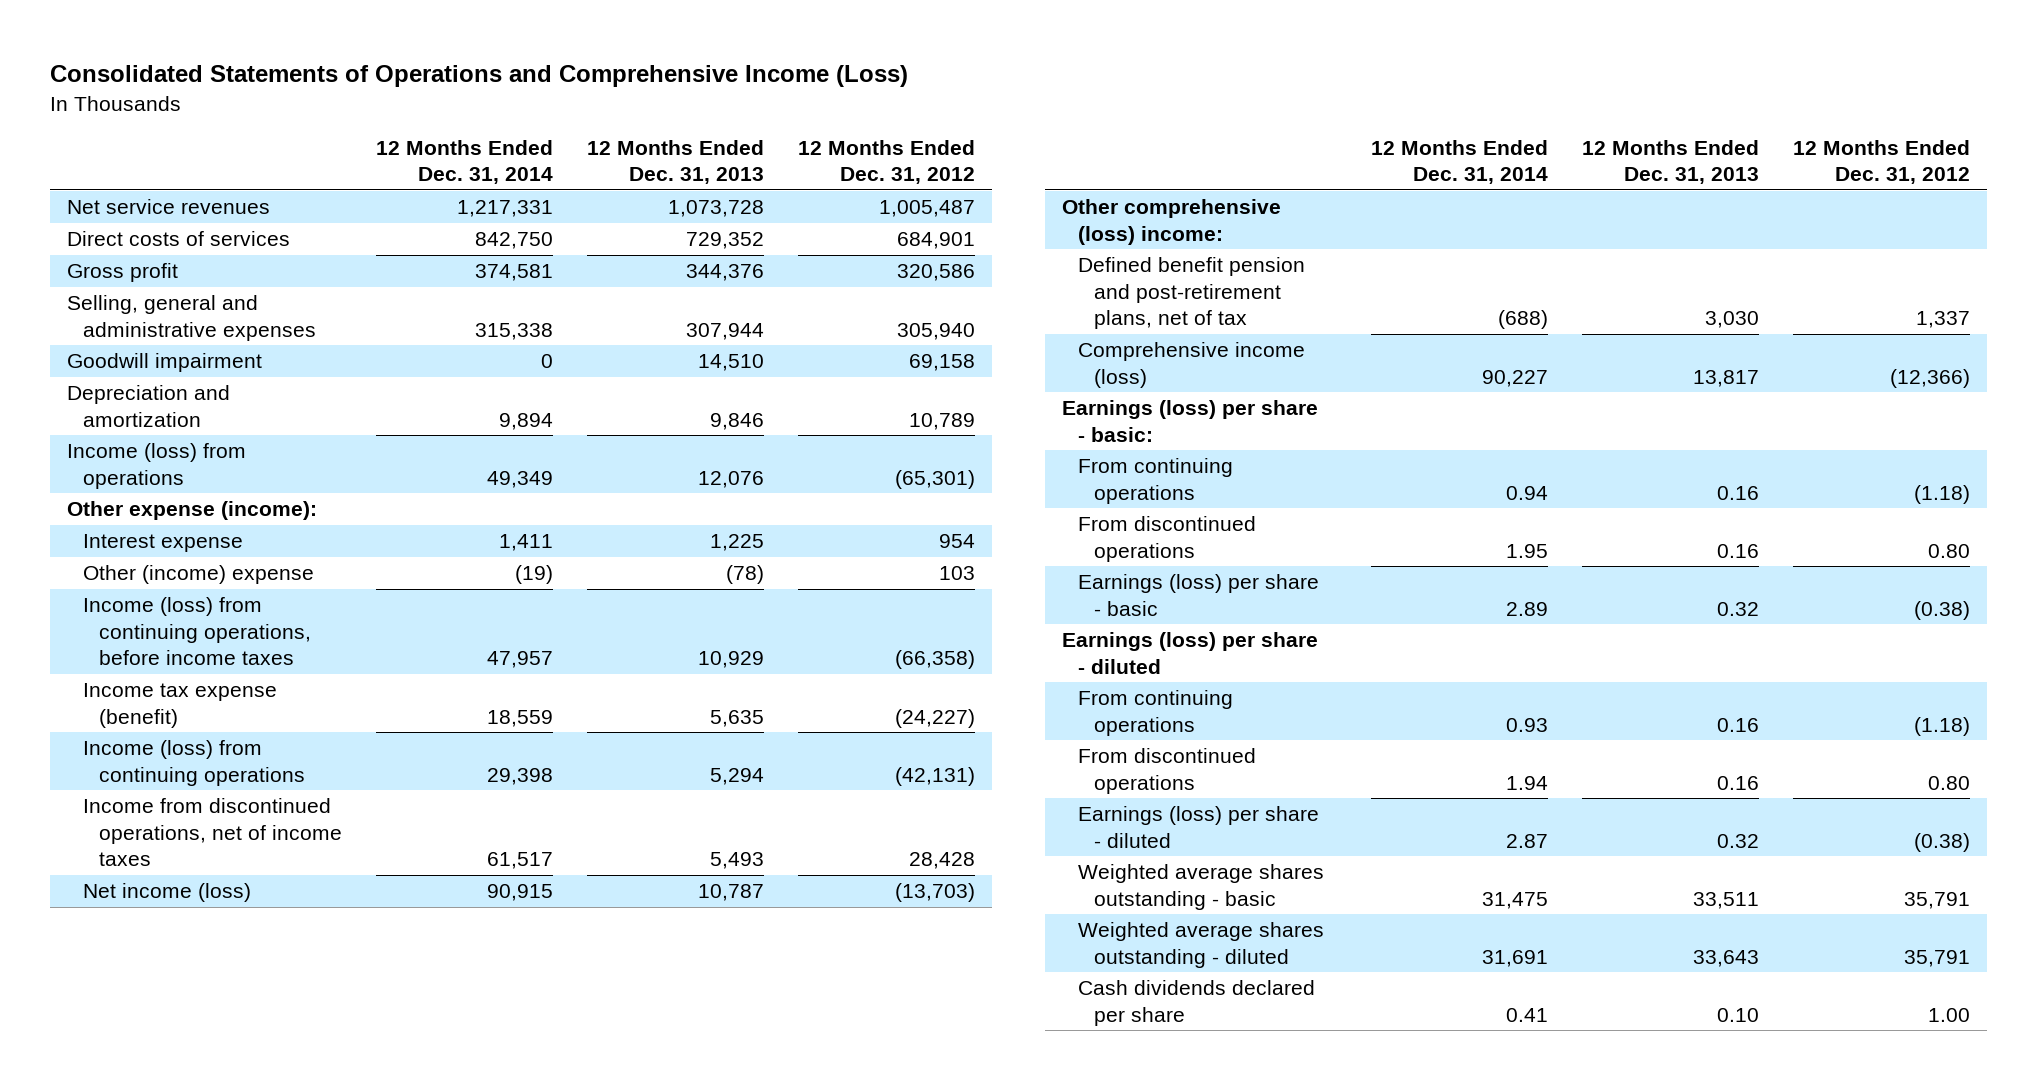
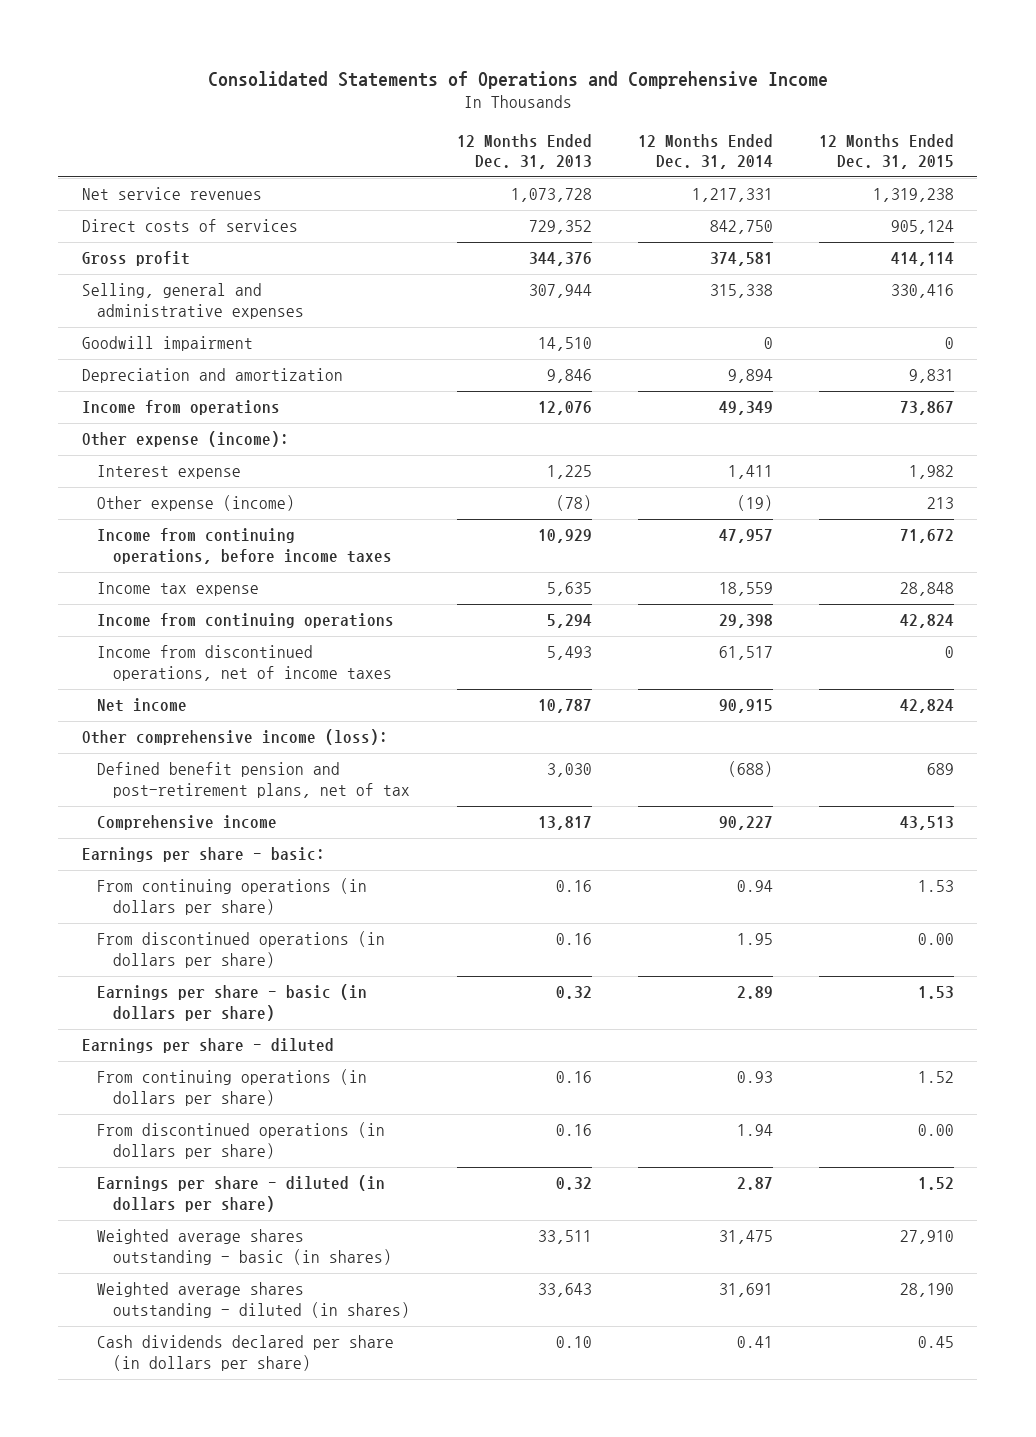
[49,65,908,88] Consolidated Statements of Operations and Comprehensive Income (Loss) -> [207,70,828,89] Consolidated Statements of Operations and Comprehensive Income
[798,139,976,184] 12 Months Ended Dec. 31, 2012 -> none
none -> [819,133,955,170] 12 Months Ended Dec. 31, 2015
[66,443,246,489] Income (loss) from operations -> [81,400,280,416] Income from operations
[82,565,314,585] Other (income) expense -> [97,495,296,512] Other expense (income)
[82,597,312,665] Income (loss) from continuing operations, before income taxes -> [97,528,393,564] Income from continuing operations, before income taxes
[82,683,277,728] Income tax expense (benefit) -> [97,582,260,597] Income tax expense
[82,740,306,786] Income (loss) from continuing operations -> [97,613,395,629] Income from continuing operations
[82,883,251,903] Net income (loss) -> [97,698,188,713] Net income
[1061,199,1281,245] Other comprehensive (loss) income: -> [81,729,388,746] Other comprehensive income (loss):
[1077,342,1305,388] Comprehensive income (loss) -> [97,815,278,831] Comprehensive income
[1061,400,1318,442] Earnings (loss) per share - basic: -> [81,847,325,863] Earnings per share - basic:
[1077,458,1233,504] From continuing operations -> [97,878,368,915] From continuing operations (in dollars per share)
[1077,516,1256,562] From discontinued operations -> [97,931,386,968] From discontinued operations (in dollars per share)
[1077,574,1319,616] Earnings (loss) per share - basic -> [97,984,368,1021] Earnings per share - basic (in dollars per share)
[1061,632,1318,674] Earnings (loss) per share - diluted -> [81,1038,334,1054] Earnings per share - diluted
[1077,690,1233,736] From continuing operations -> [97,1069,368,1106] From continuing operations (in dollars per share)
[1077,748,1256,794] From discontinued operations -> [97,1122,386,1159] From discontinued operations (in dollars per share)
[1077,806,1319,848] Earnings (loss) per share - diluted -> [97,1175,386,1212] Earnings per share - diluted (in dollars per share)
[1077,864,1324,910] Weighted average shares outstanding - basic -> [97,1229,393,1265] Weighted average shares outstanding - basic (in shares)
[1077,922,1324,968] Weighted average shares outstanding - diluted -> [97,1282,411,1318] Weighted average shares outstanding - diluted (in shares)
[1077,980,1315,1026] Cash dividends declared per share -> [97,1335,395,1371] Cash dividends declared per share (in dollars per share)

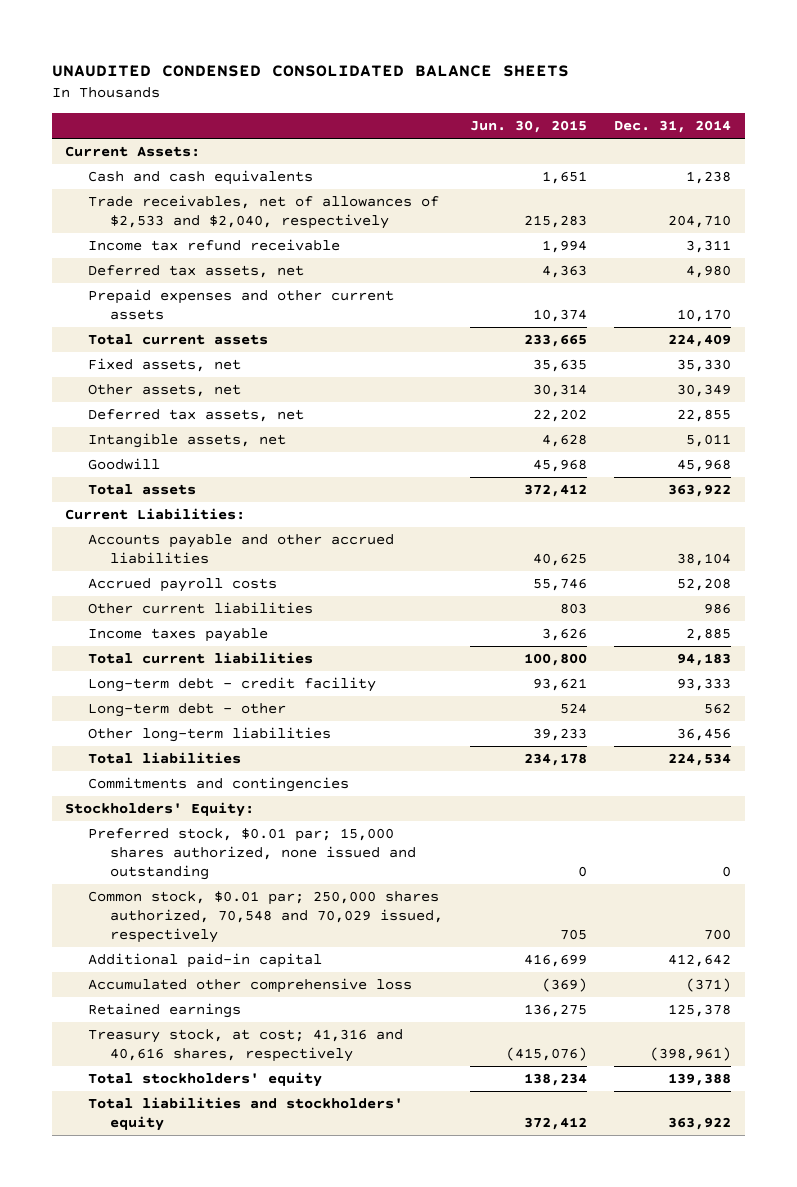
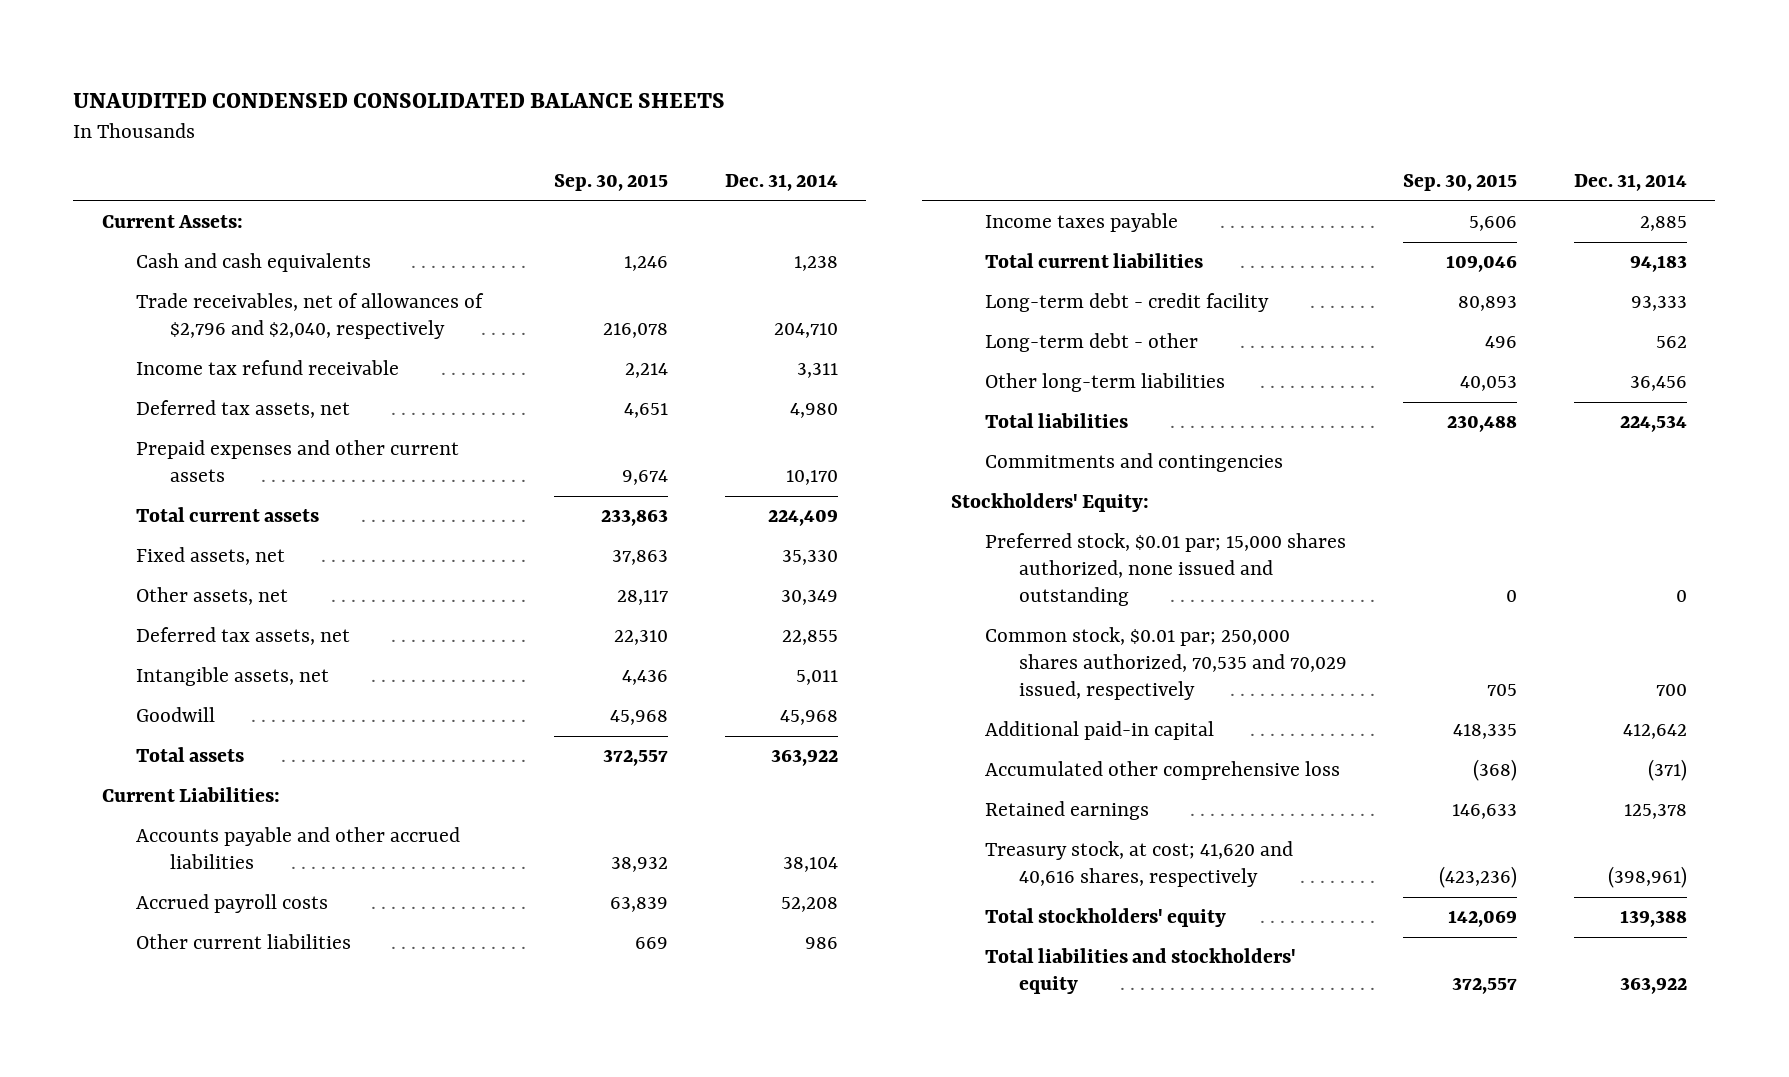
[470,120,588,134] Jun. 30, 2015 -> none
none -> [554,174,669,192] Sep. 30, 2015
[87,195,439,230] Trade receivables, net of allowances of $2,533 and $2,040, respectively -> [135,293,484,340] Trade receivables, net of allowances of $2,796 and $2,040, respectively
[87,891,444,943] Common stock, $0.01 par; 250,000 shares authorized, 70,548 and 70,029 issued, respectively -> [984,627,1347,700] Common stock, $0.01 par; 250,000 shares authorized, 70,535 and 70,029 issued, respectively
[87,1029,403,1063] Treasury stock, at cost; 41,316 and 40,616 shares, respectively -> [984,841,1293,888] Treasury stock, at cost; 41,620 and 40,616 shares, respectively

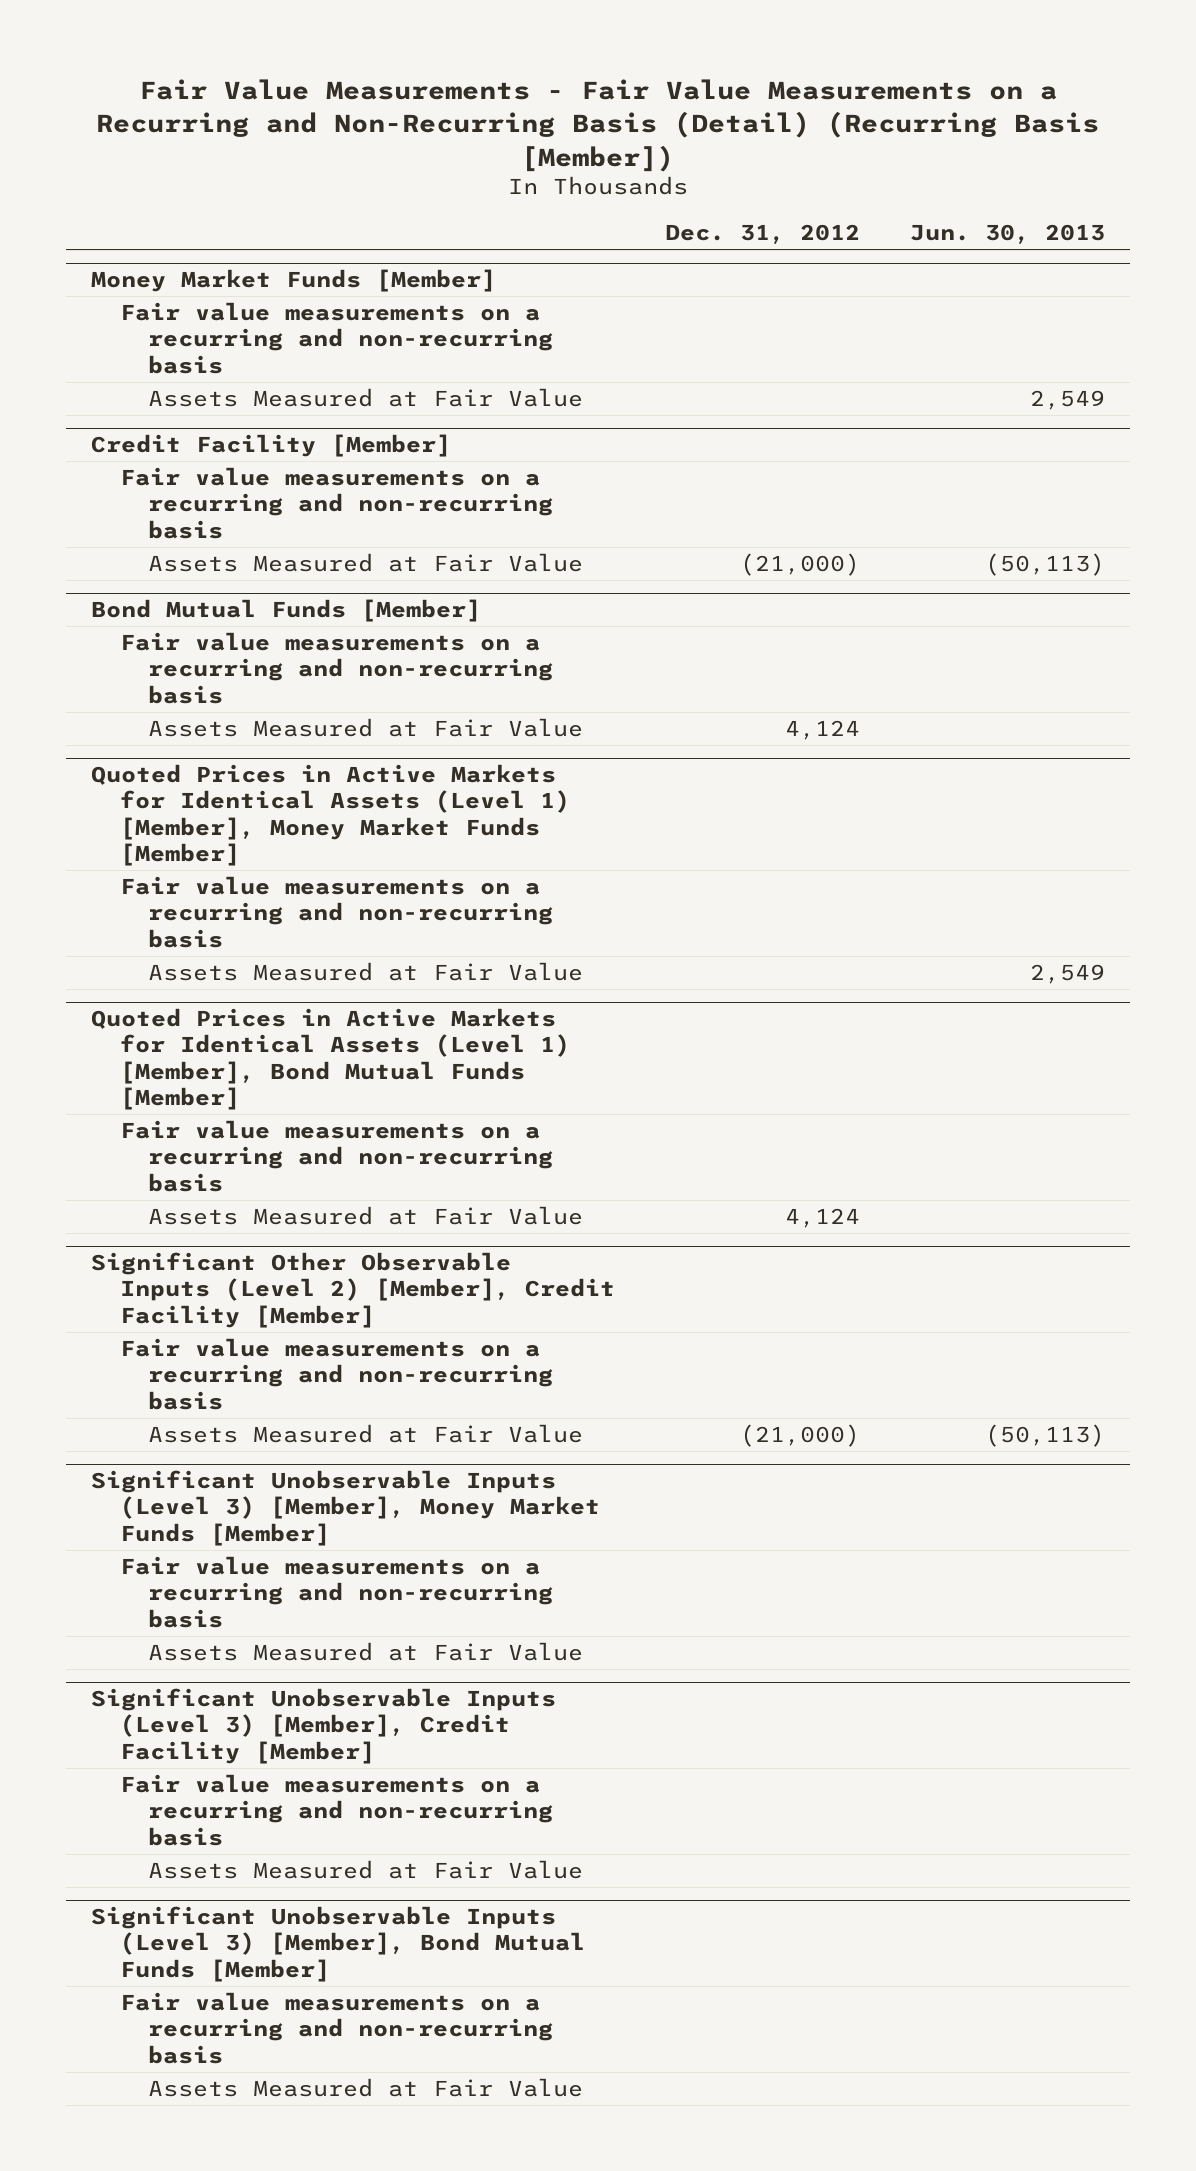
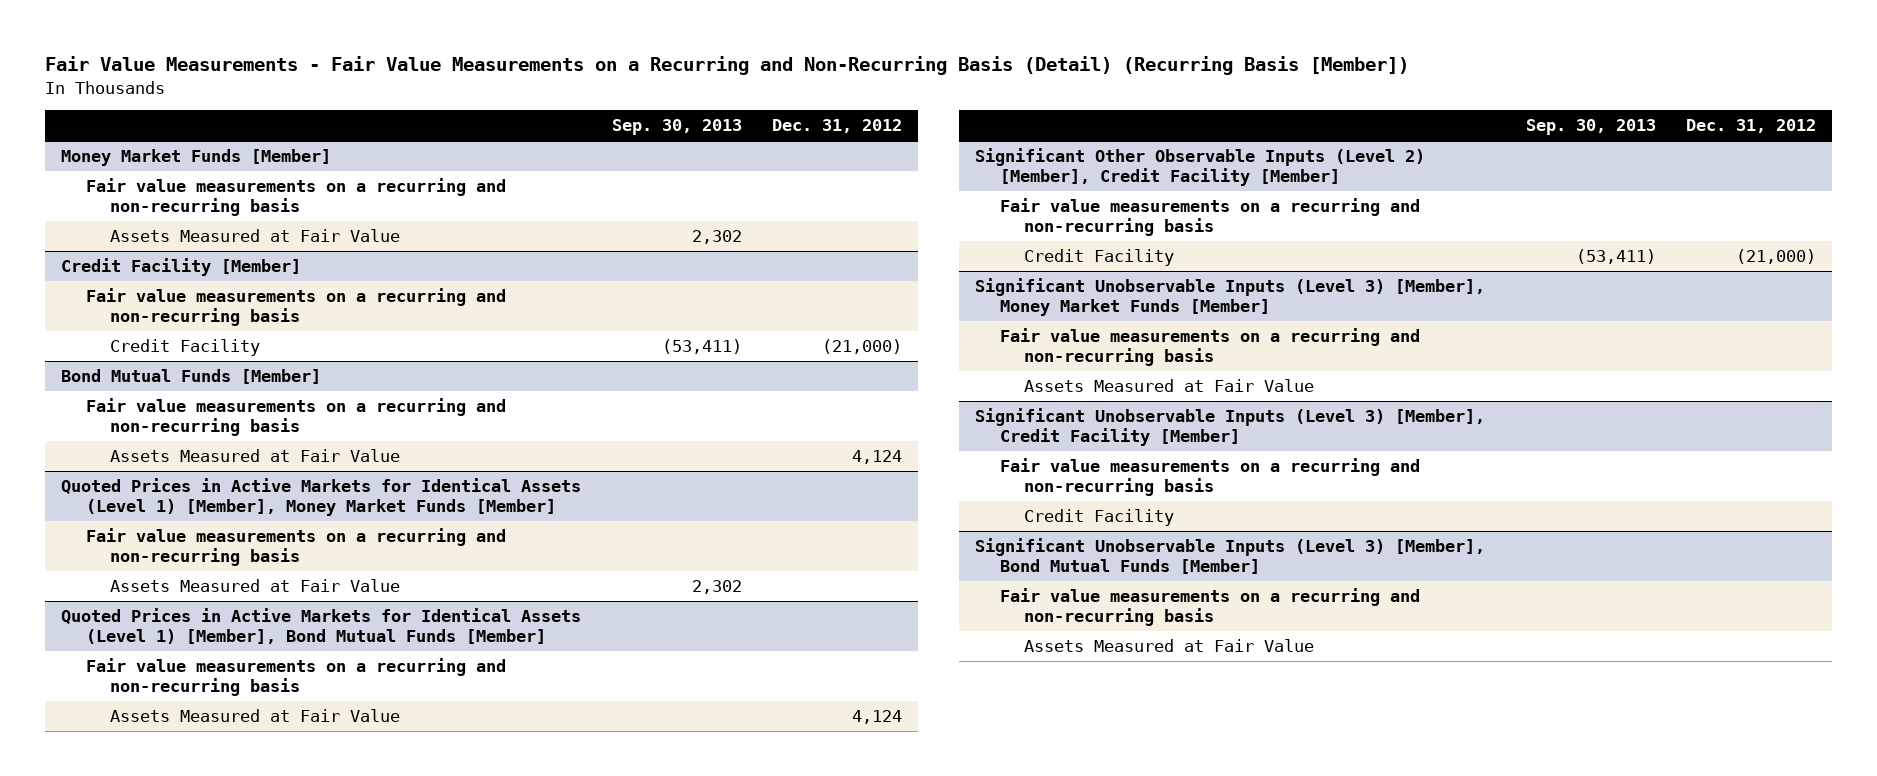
[909,223,1105,244] Jun. 30, 2013 -> none
none -> [611,119,742,136] Sep. 30, 2013
[148,553,584,573] Assets Measured at Fair Value -> none
none -> [110,339,261,357] Credit Facility
[148,1424,584,1444] Assets Measured at Fair Value -> none
none -> [1024,249,1175,267] Credit Facility
[148,1860,584,1880] Assets Measured at Fair Value -> none
none -> [1024,509,1175,527] Credit Facility

